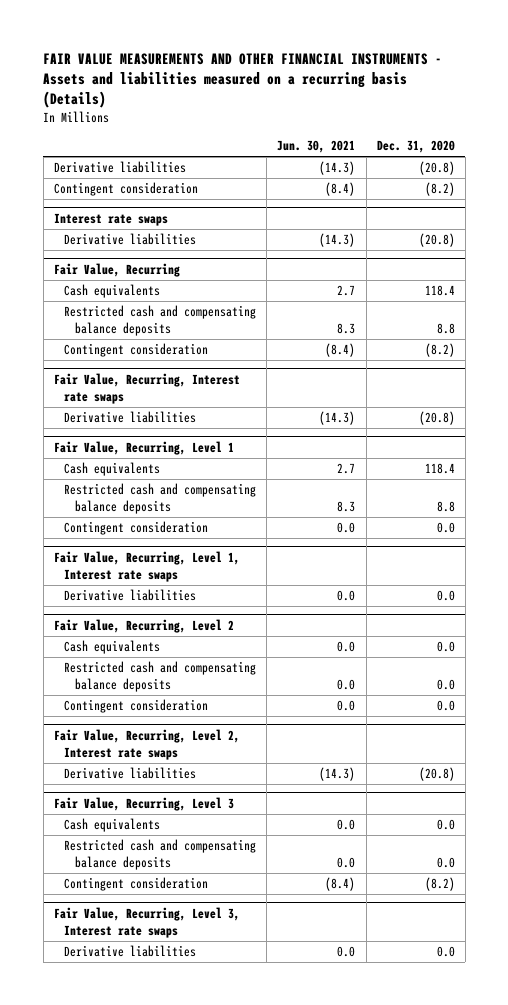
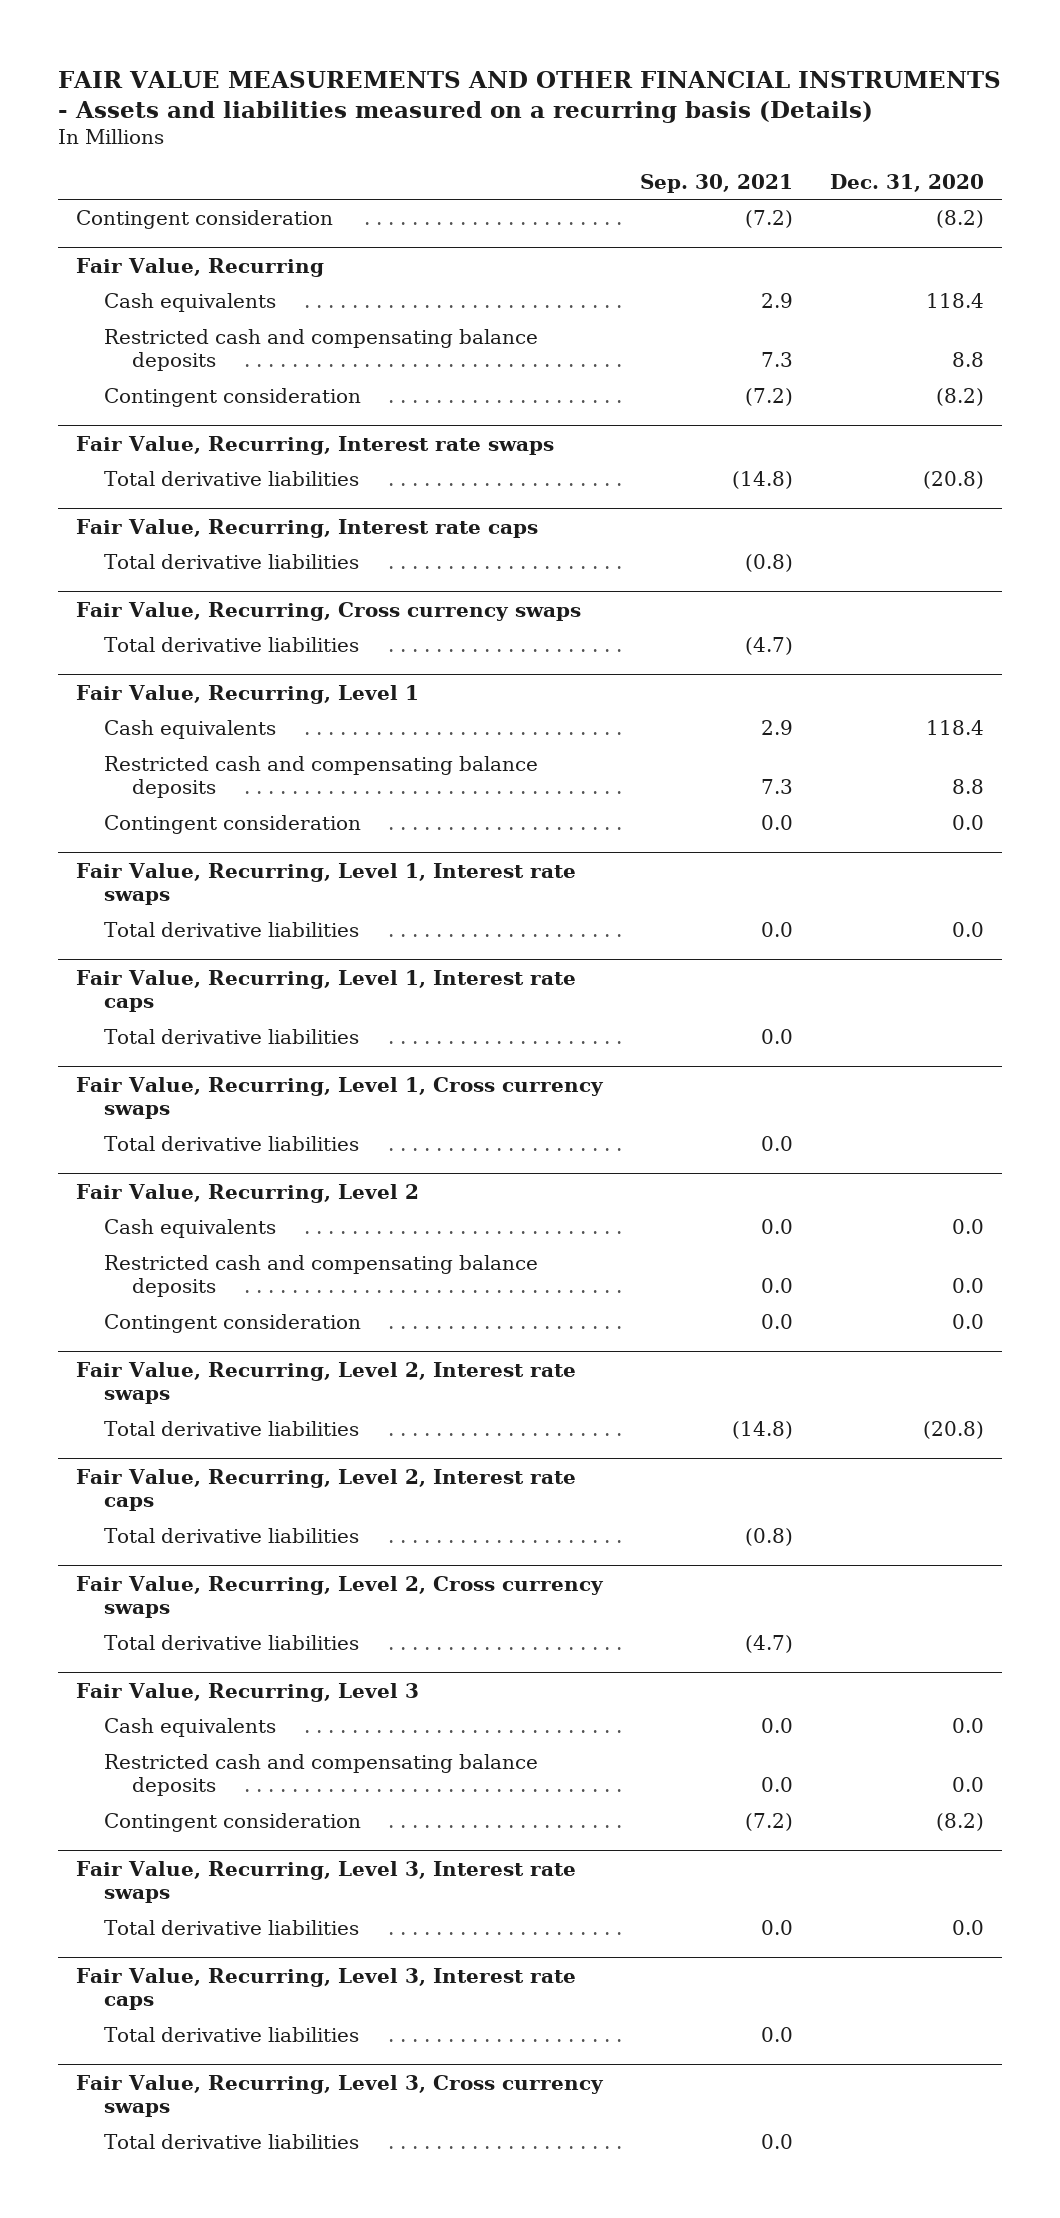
[277,140,356,154] Jun. 30, 2021 -> none
none -> [640,173,794,193] Sep. 30, 2021
[53,161,186,174] Derivative liabilities -> none
[53,212,168,226] Interest rate swaps -> none
[64,233,197,246] Derivative liabilities -> none
[64,411,197,424] Derivative liabilities -> [104,470,360,486] Total derivative liabilities
none -> [76,518,539,538] Fair Value, Recurring, Interest rate caps
none -> [104,553,360,569] Total derivative liabilities
none -> [76,601,582,621] Fair Value, Recurring, Cross currency swaps
none -> [104,636,360,652] Total derivative liabilities
[64,589,197,602] Derivative liabilities -> [104,921,360,937] Total derivative liabilities
none -> [76,969,577,1013] Fair Value, Recurring, Level 1, Interest rate caps
none -> [104,1028,360,1044] Total derivative liabilities
none -> [76,1076,605,1120] Fair Value, Recurring, Level 1, Cross currency swaps
none -> [104,1135,360,1151] Total derivative liabilities
[64,767,197,780] Derivative liabilities -> [104,1420,360,1436] Total derivative liabilities
none -> [76,1468,577,1512] Fair Value, Recurring, Level 2, Interest rate caps
none -> [104,1527,360,1543] Total derivative liabilities
none -> [76,1575,605,1619] Fair Value, Recurring, Level 2, Cross currency swaps
none -> [104,1634,360,1650] Total derivative liabilities
[64,945,197,958] Derivative liabilities -> [104,1919,360,1935] Total derivative liabilities
none -> [76,1967,577,2011] Fair Value, Recurring, Level 3, Interest rate caps
none -> [104,2026,360,2042] Total derivative liabilities
none -> [76,2074,605,2118] Fair Value, Recurring, Level 3, Cross currency swaps
none -> [104,2133,360,2149] Total derivative liabilities

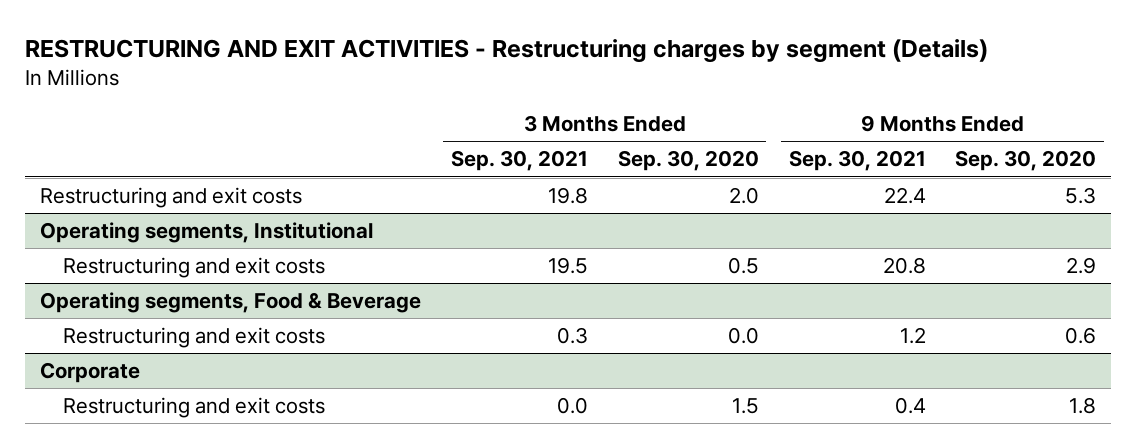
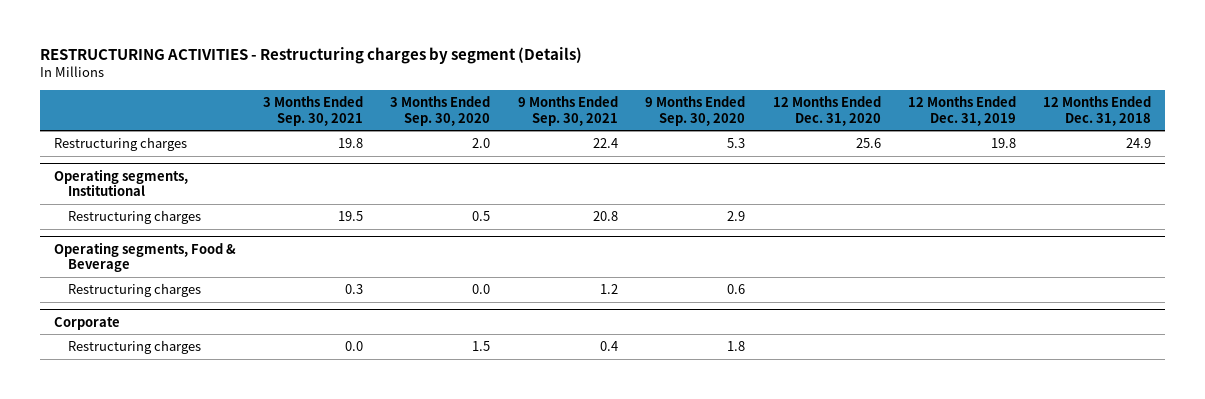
[24,39,988,64] RESTRUCTURING AND EXIT ACTIVITIES - Restructuring charges by segment (Details) -> [40,47,583,65] RESTRUCTURING ACTIVITIES - Restructuring charges by segment (Details)
none -> [772,96,881,126] 12 Months Ended Dec. 31, 2020
none -> [907,96,1016,126] 12 Months Ended Dec. 31, 2019
none -> [1043,96,1152,126] 12 Months Ended Dec. 31, 2018
[39,187,302,209] Restructuring and exit costs -> [53,137,187,152] Restructuring charges
[63,257,326,279] Restructuring and exit costs -> [68,210,202,225] Restructuring charges
[63,327,326,349] Restructuring and exit costs -> [68,283,202,298] Restructuring charges
[63,397,326,419] Restructuring and exit costs -> [68,340,202,355] Restructuring charges

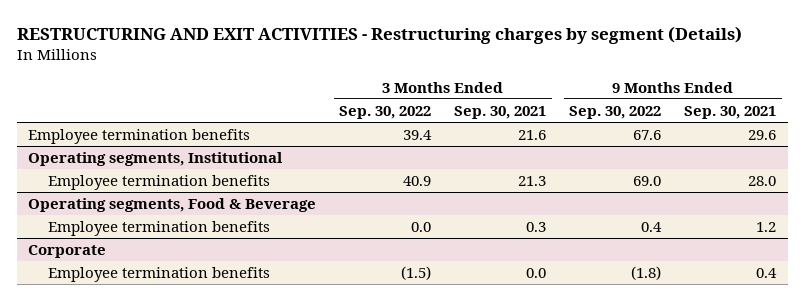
[40,47,583,65] RESTRUCTURING ACTIVITIES - Restructuring charges by segment (Details) -> [16,26,742,45] RESTRUCTURING AND EXIT ACTIVITIES - Restructuring charges by segment (Details)
[390,96,491,126] 3 Months Ended Sep. 30, 2020 -> none
[645,96,746,126] 9 Months Ended Sep. 30, 2020 -> none
[772,96,881,126] 12 Months Ended Dec. 31, 2020 -> none
[907,96,1016,126] 12 Months Ended Dec. 31, 2019 -> none
[1043,96,1152,126] 12 Months Ended Dec. 31, 2018 -> none
none -> [339,105,432,119] Sep. 30, 2022
none -> [569,105,662,119] Sep. 30, 2022
[53,137,187,152] Restructuring charges -> none
none -> [28,129,251,145] Employee termination benefits
[68,210,202,225] Restructuring charges -> none
none -> [47,175,270,191] Employee termination benefits
[68,283,202,298] Restructuring charges -> [47,221,270,237] Employee termination benefits
[68,340,202,355] Restructuring charges -> [47,267,270,283] Employee termination benefits

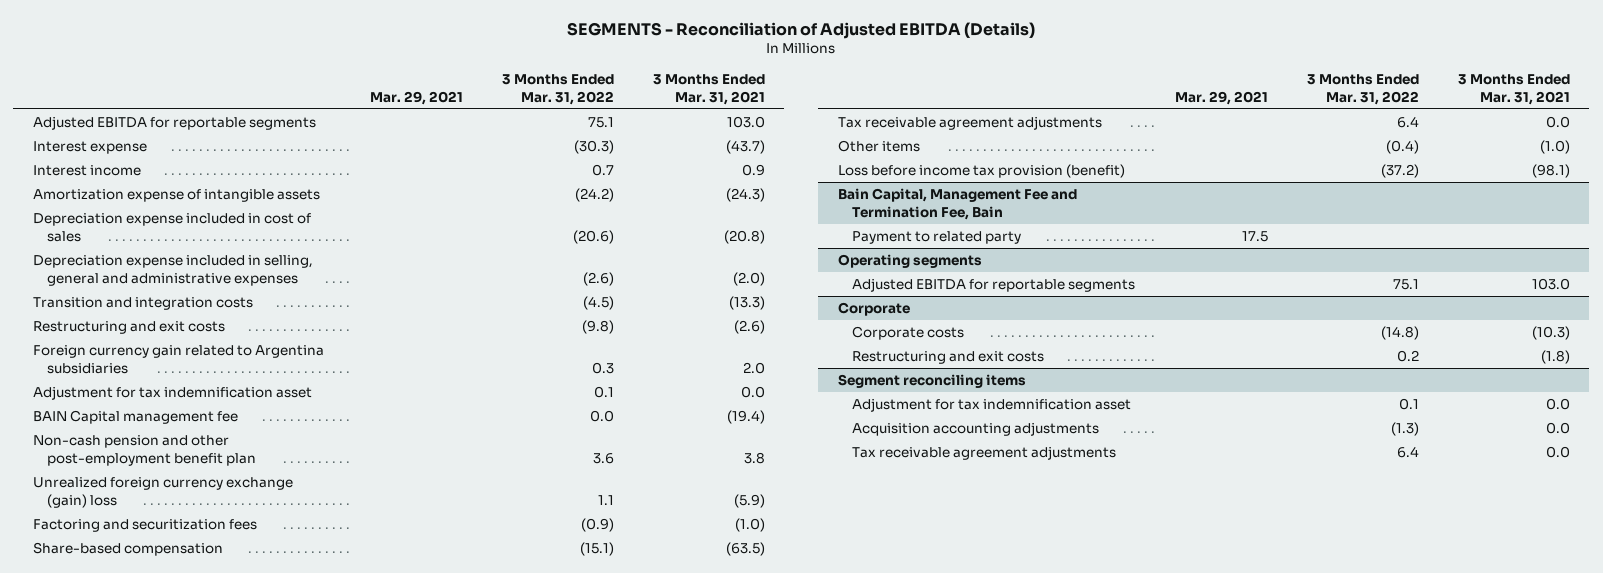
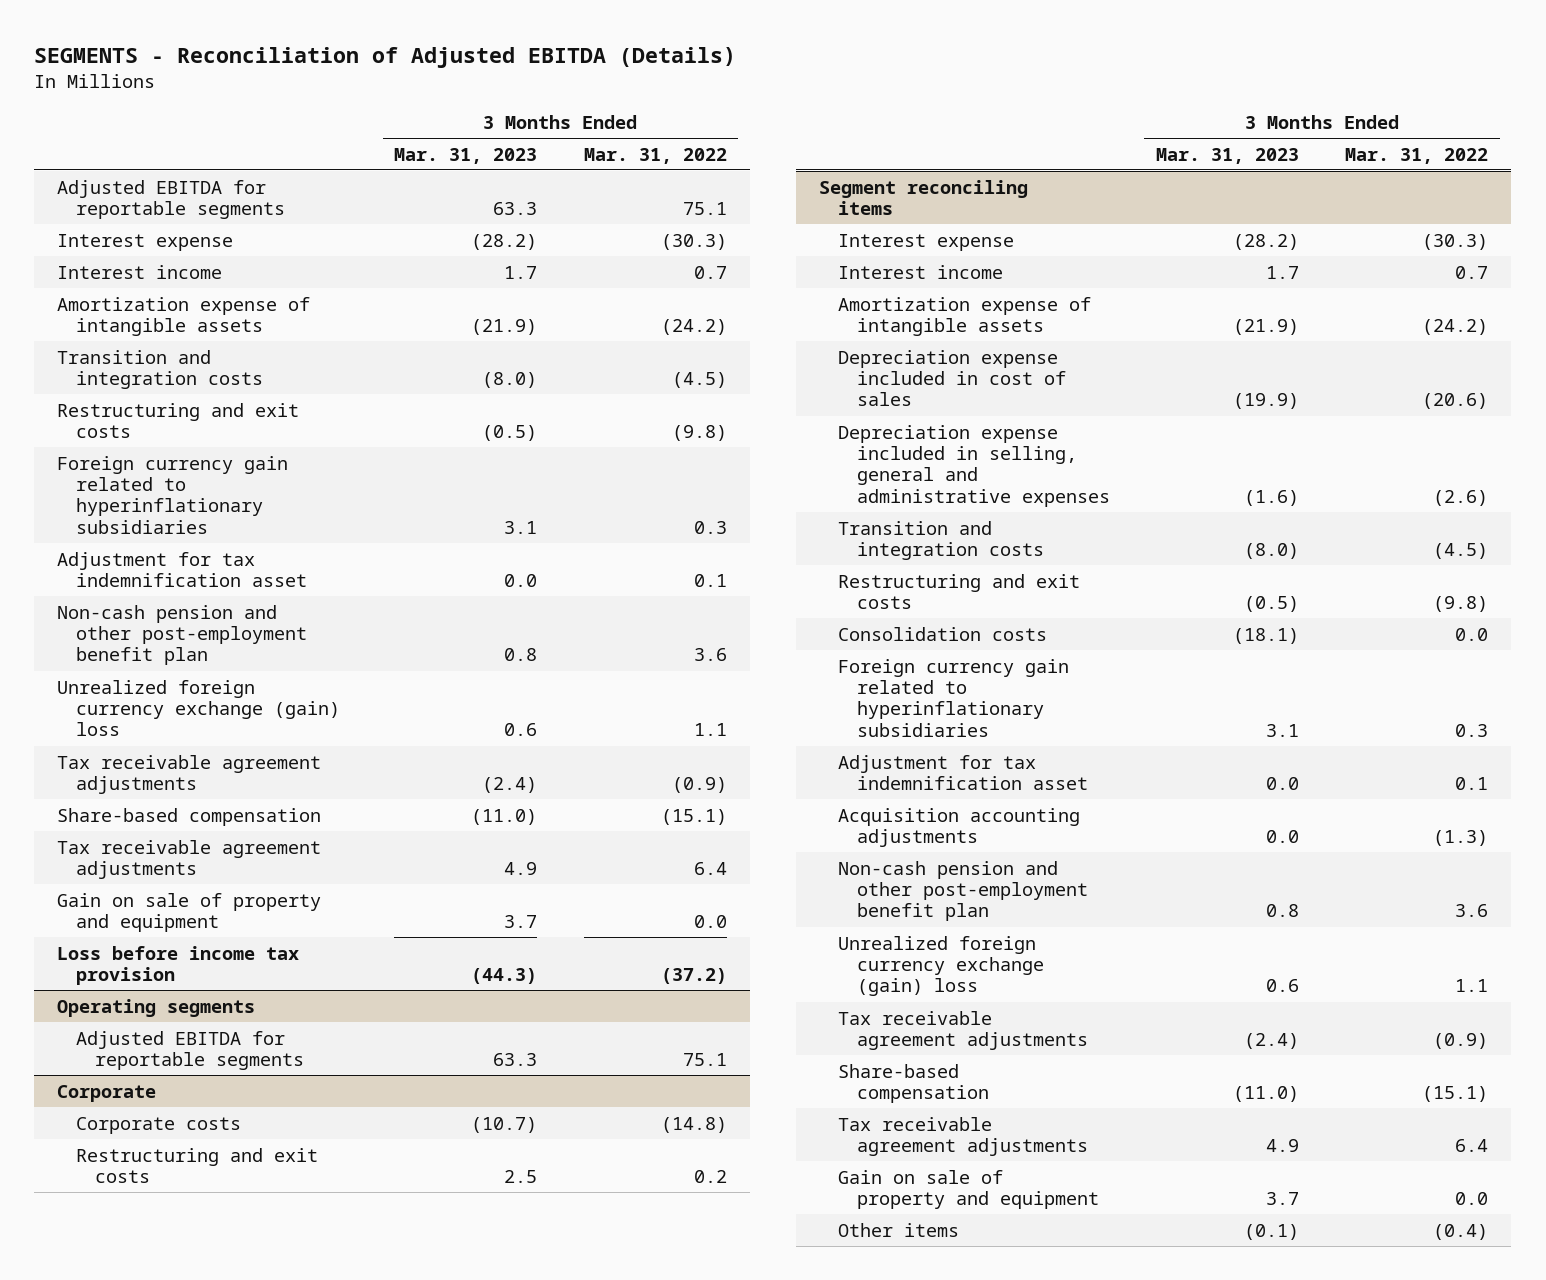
[369,90,463,105] Mar. 29, 2021 -> none
[652,74,765,105] 3 Months Ended Mar. 31, 2021 -> none
none -> [394,147,538,164] Mar. 31, 2023
[32,213,311,242] Depreciation expense included in cost of sales -> none
[32,255,313,286] Depreciation expense included in selling, general and administrative expenses -> none
[32,345,324,374] Foreign currency gain related to Argentina subsidiaries -> [57,455,289,534] Foreign currency gain related to hyperinflationary subsidiaries
[32,410,238,425] BAIN Capital management fee -> none
[32,519,257,533] Factoring and securitization fees -> [57,754,322,794] Tax receivable agreement adjustments
[837,140,920,153] Other items -> none
[837,188,1077,220] Bain Capital, Management Fee and Termination Fee, Bain -> none
[852,231,1022,245] Payment to related party -> none
none -> [57,892,322,932] Gain on sale of property and equipment
[837,164,1125,179] Loss before income tax provision (benefit) -> [57,945,300,985] Loss before income tax provision
none -> [837,233,1014,251] Interest expense
none -> [837,264,1003,279] Interest income
none -> [837,296,1091,336] Amortization expense of intangible assets
none -> [837,349,1066,407] Depreciation expense included in cost of sales
none -> [837,424,1110,507] Depreciation expense included in selling, general and administrative expenses
none -> [837,520,1044,560] Transition and integration costs
none -> [837,573,1080,609] Restructuring and exit costs
none -> [837,626,1047,641] Consolidation costs
none -> [837,658,1069,737] Foreign currency gain related to hyperinflationary subsidiaries
none -> [837,860,1088,922] Non-cash pension and other post-employment benefit plan
none -> [837,935,1044,997] Unrealized foreign currency exchange (gain) loss
none -> [837,1010,1088,1050] Tax receivable agreement adjustments
none -> [837,1063,989,1103] Share-based compensation
none -> [837,1169,1099,1209] Gain on sale of property and equipment
none -> [837,1222,959,1237] Other items

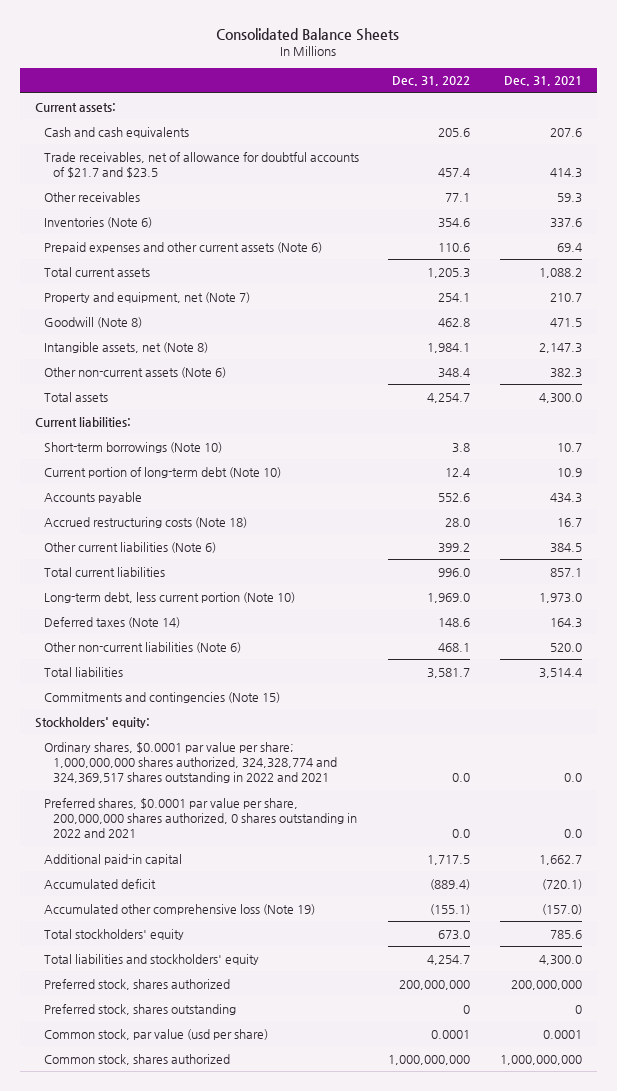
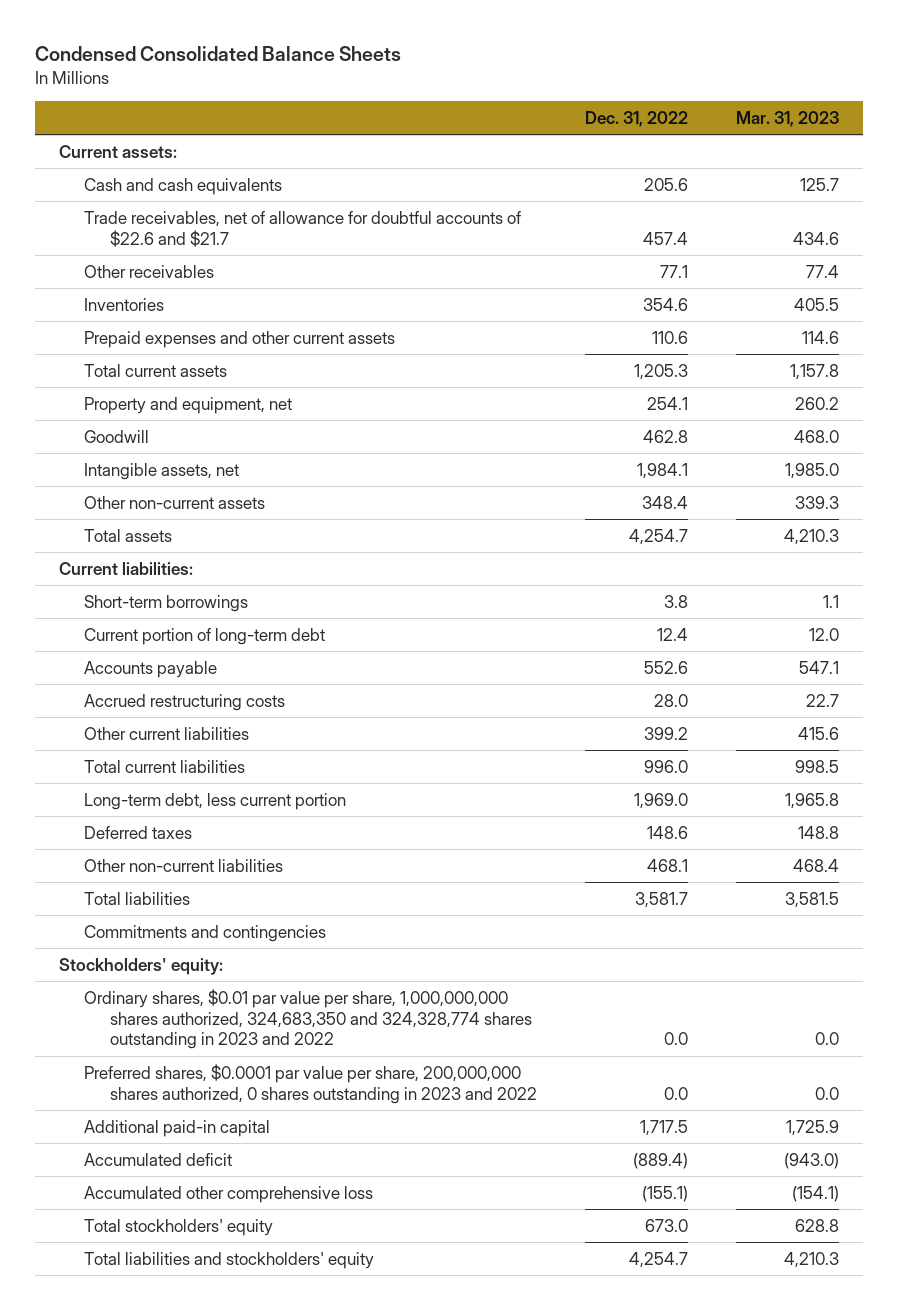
[216,28,400,42] Consolidated Balance Sheets -> [34,45,401,61] Condensed Consolidated Balance Sheets
[503,76,582,87] Dec. 31, 2021 -> none
none -> [735,110,839,127] Mar. 31, 2023
[43,151,359,179] Trade receivables, net of allowance for doubtful accounts of $21.7 and $23.5 -> [84,210,522,247] Trade receivables, net of allowance for doubtful accounts of $22.6 and $21.7
[43,216,152,228] Inventories (Note 6) -> [84,297,165,311] Inventories
[43,241,322,253] Prepaid expenses and other current assets (Note 6) -> [84,330,396,348] Prepaid expenses and other current assets
[43,291,250,303] Property and equipment, net (Note 7) -> [84,396,293,414] Property and equipment, net
[43,316,142,328] Goodwill (Note 8) -> [84,429,150,443] Goodwill
[43,341,208,353] Intangible assets, net (Note 8) -> [84,462,240,480] Intangible assets, net
[43,366,226,378] Other non-current assets (Note 6) -> [84,495,266,509] Other non-current assets
[43,441,222,453] Short-term borrowings (Note 10) -> [84,594,249,612] Short-term borrowings
[43,466,281,478] Current portion of long-term debt (Note 10) -> [84,627,326,645] Current portion of long-term debt
[43,516,247,528] Accrued restructuring costs (Note 18) -> [84,693,286,711] Accrued restructuring costs
[43,541,216,553] Other current liabilities (Note 6) -> [84,726,250,740] Other current liabilities
[43,591,295,603] Long-term debt, less current portion (Note 10) -> [84,792,347,810] Long-term debt, less current portion
[43,616,180,628] Deferred taxes (Note 14) -> [84,825,193,839] Deferred taxes
[43,641,241,653] Other non-current liabilities (Note 6) -> [84,858,284,872] Other non-current liabilities
[43,691,280,703] Commitments and contingencies (Note 15) -> [84,924,327,942] Commitments and contingencies
[43,741,337,784] Ordinary shares, $0.0001 par value per share; 1,000,000,000 shares authorized, 324,328,774 and 324,369,517 shares outstanding in 2022 and 2021 -> [84,988,533,1050] Ordinary shares, $0.01 par value per share, 1,000,000,000 shares authorized, 324,683,350 and 324,328,774 shares outstanding in 2023 and 2022
[43,797,357,839] Preferred shares, $0.0001 par value per share, 200,000,000 shares authorized, 0 shares outstanding in 2022 and 2021 -> [84,1063,538,1104] Preferred shares, $0.0001 par value per share, 200,000,000 shares authorized, 0 shares outstanding in 2023 and 2022
[43,903,315,915] Accumulated other comprehensive loss (Note 19) -> [84,1185,374,1203] Accumulated other comprehensive loss
[43,978,230,990] Preferred stock, shares authorized -> none
[43,1003,236,1015] Preferred stock, shares outstanding -> none
[43,1028,268,1040] Common stock, par value (usd per share) -> none
[43,1053,230,1065] Common stock, shares authorized -> none

